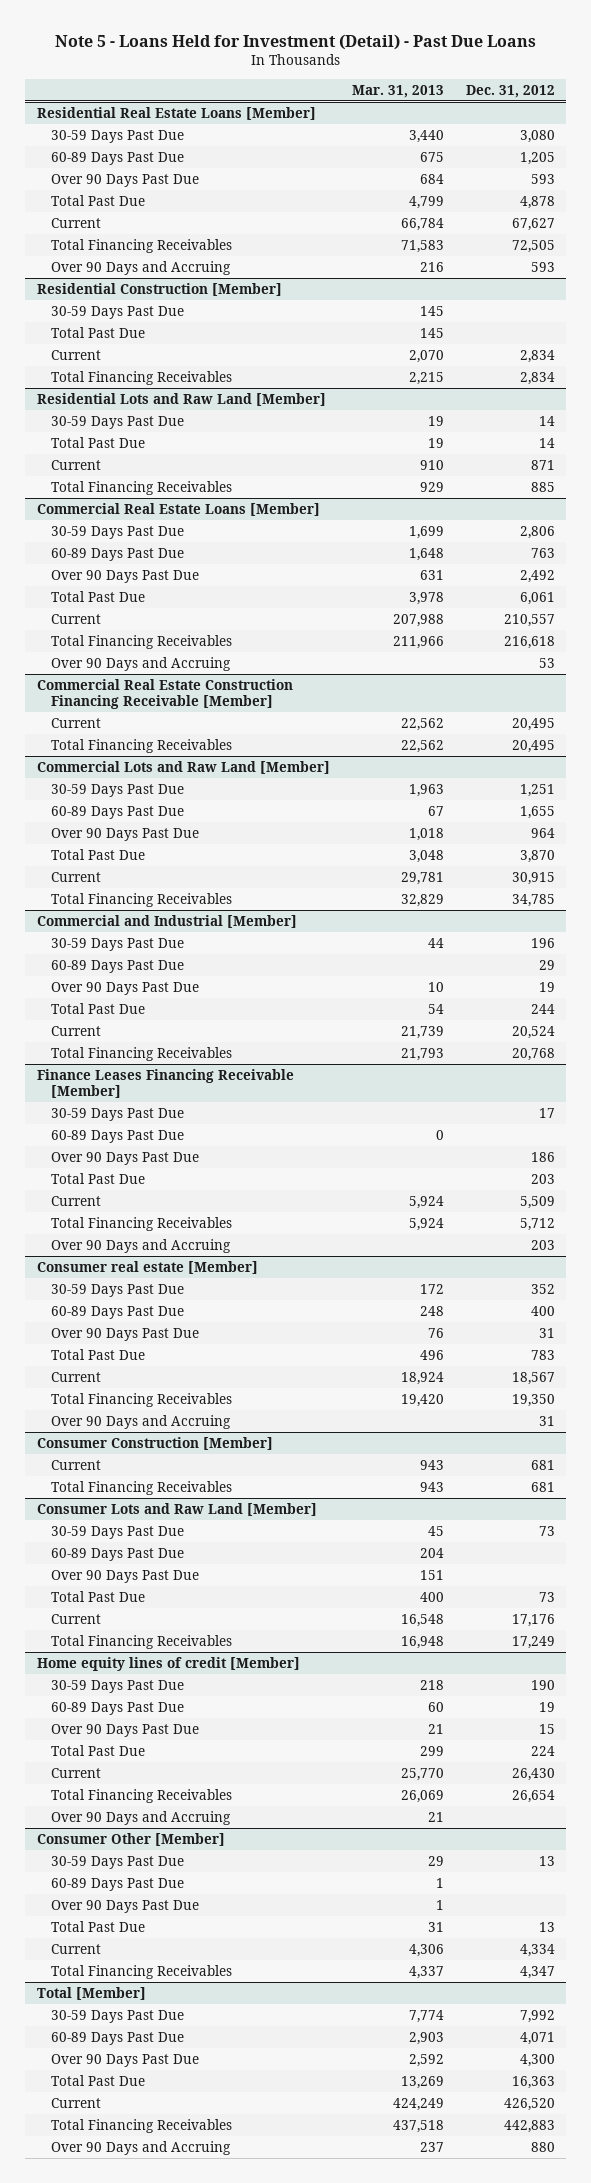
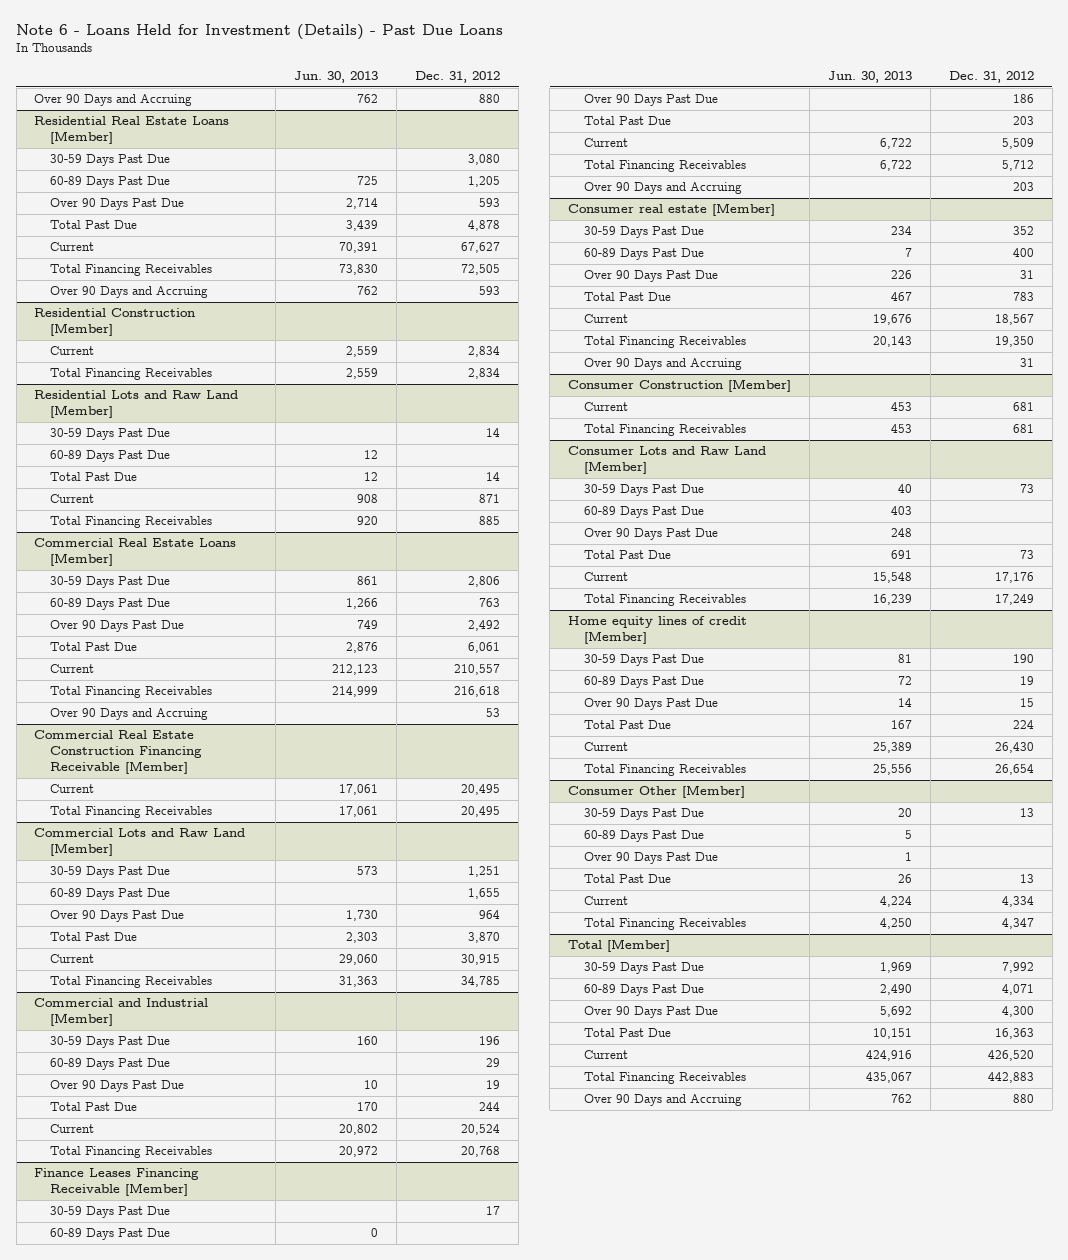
[54,33,536,50] Note 5 - Loans Held for Investment (Detail) - Past Due Loans -> [16,24,504,41] Note 6 - Loans Held for Investment (Details) - Past Due Loans
[351,84,444,98] Mar. 31, 2013 -> none
none -> [294,70,379,83] Jun. 30, 2013
none -> [34,94,193,107] Over 90 Days and Accruing
[50,305,184,319] 30-59 Days Past Due -> none
[50,326,145,338] Total Past Due -> none
none -> [50,450,171,463] 60-89 Days Past Due
[50,1810,231,1825] Over 90 Days and Accruing -> none

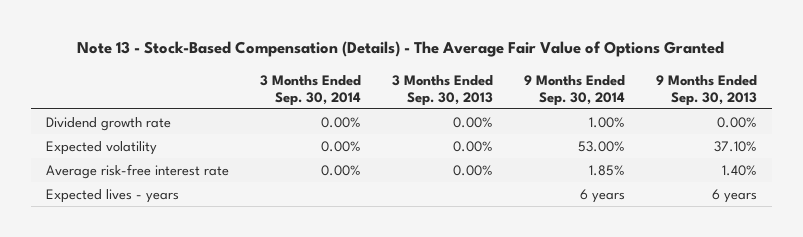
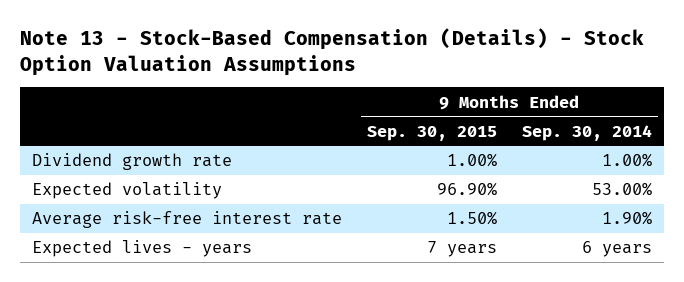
[77,41,725,58] Note 13 - Stock-Based Compensation (Details) - The Average Fair Value of Options Granted -> [19,28,644,76] Note 13 - Stock-Based Compensation (Details) - Stock Option Valuation Assumptions
[259,74,361,106] 3 Months Ended Sep. 30, 2014 -> none
[391,74,493,106] 3 Months Ended Sep. 30, 2013 -> none
[655,74,757,106] 9 Months Ended Sep. 30, 2013 -> none
none -> [367,125,498,141] Sep. 30, 2015
[588,164,625,176] 1.85% -> [601,211,652,226] 1.90%

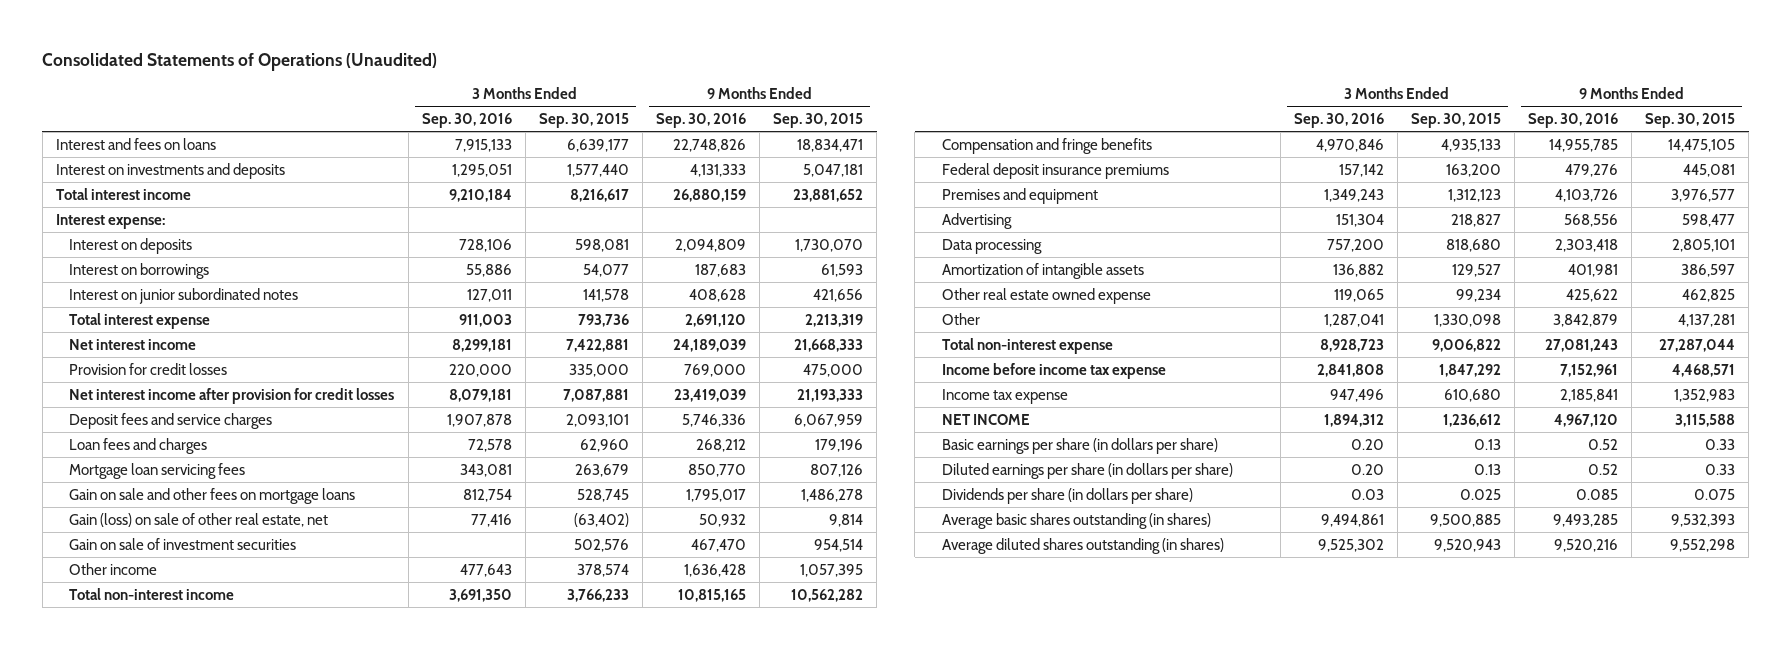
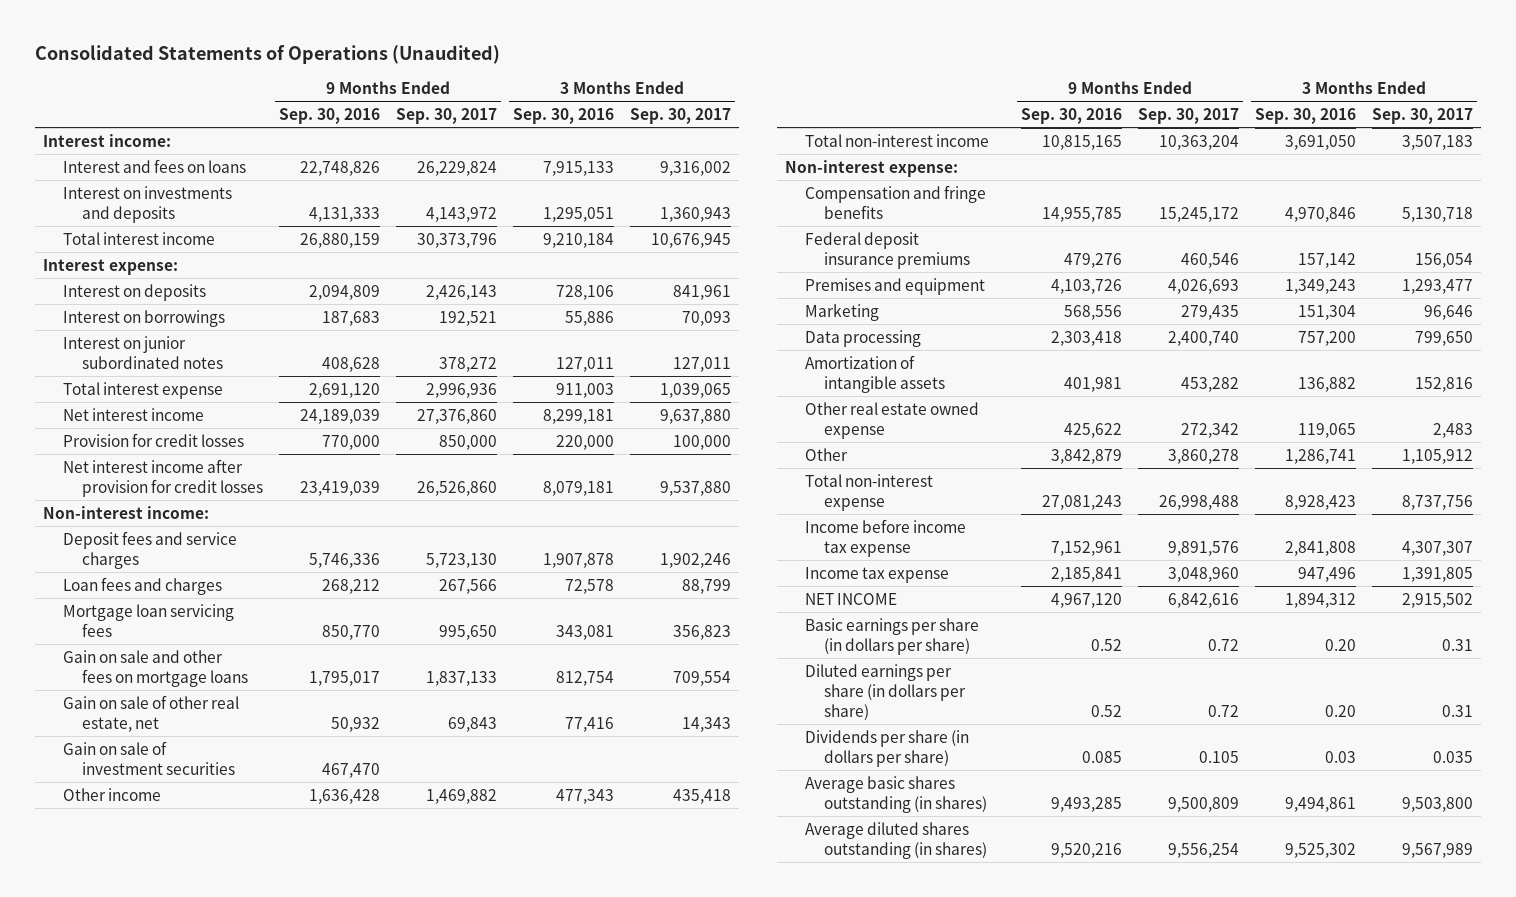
[538,113,629,129] Sep. 30, 2015 -> none
[773,113,864,129] Sep. 30, 2015 -> none
none -> [395,108,497,125] Sep. 30, 2017
none -> [629,108,731,125] Sep. 30, 2017
none -> [43,133,172,147] Interest income:
[684,363,747,377] 769,000 -> [321,434,380,450] 770,000
none -> [43,505,210,519] Non-interest income:
[69,512,329,527] Gain (loss) on sale of other real estate, net -> [62,694,239,732] Gain on sale of other real estate, net
[459,563,512,577] 477,643 -> [555,788,614,804] 477,343
[448,588,512,602] 3,691,350 -> [1284,134,1356,150] 3,691,050
none -> [785,159,959,177] Non-interest expense:
[941,212,1012,229] Advertising -> [804,303,879,321] Marketing
[1323,313,1384,327] 1,287,041 -> [1284,448,1356,464] 1,286,741
[1319,338,1384,352] 8,928,723 -> [1284,494,1356,510] 8,928,423

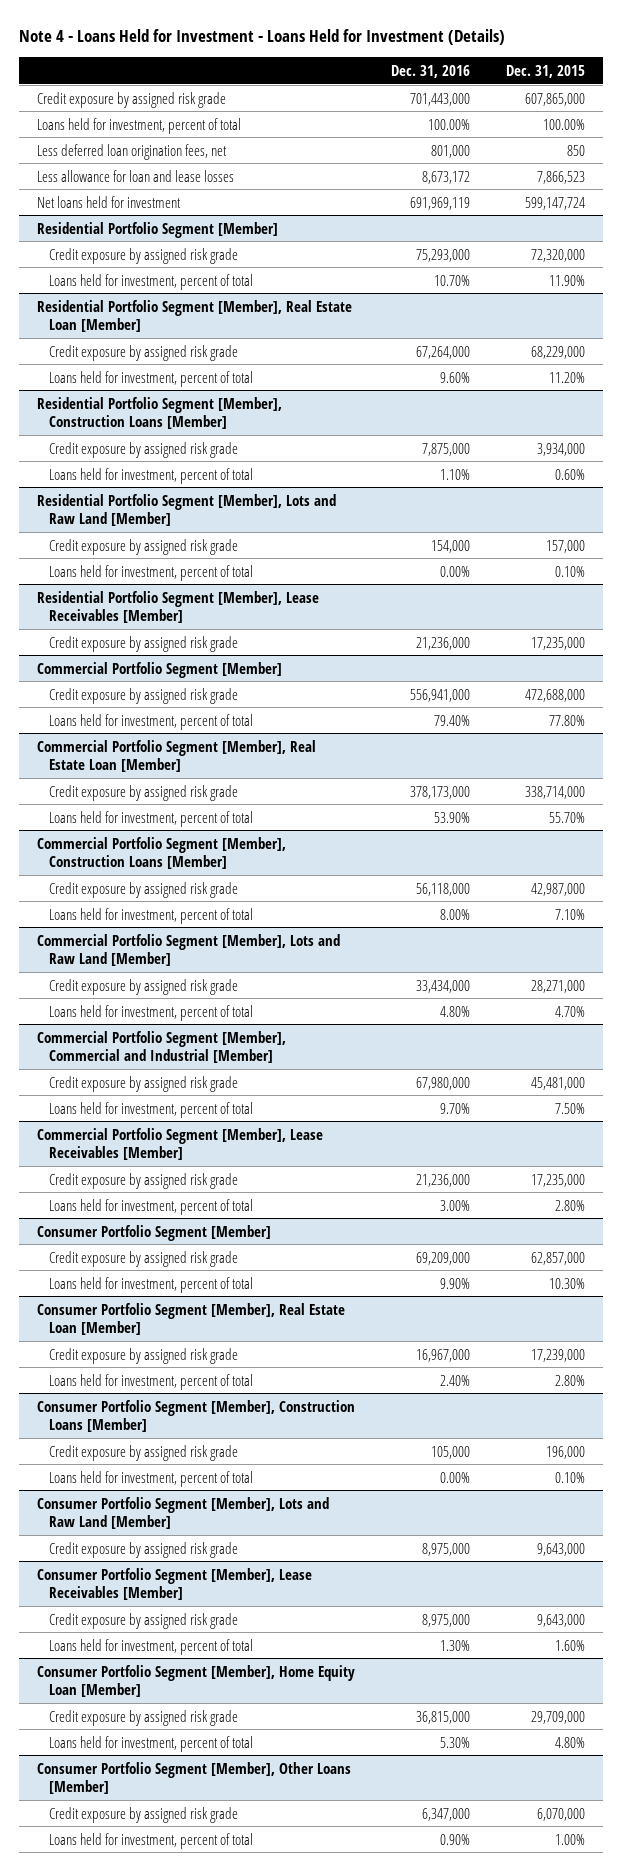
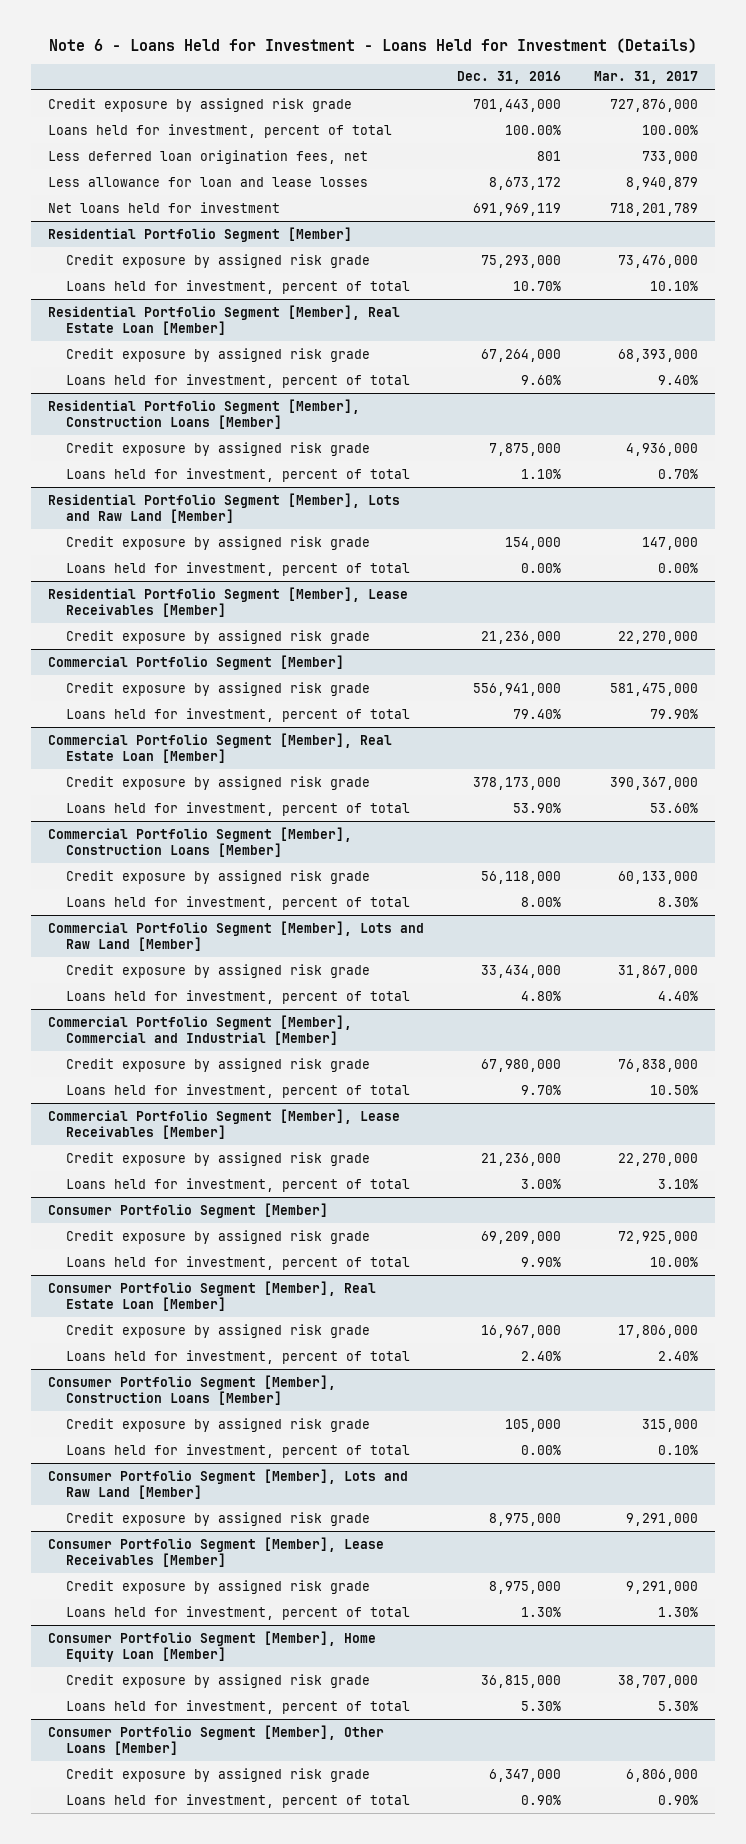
[19,29,506,46] Note 4 - Loans Held for Investment - Loans Held for Investment (Details) -> [49,38,698,54] Note 6 - Loans Held for Investment - Loans Held for Investment (Details)
[505,64,585,78] Dec. 31, 2015 -> none
none -> [594,71,699,85] Mar. 31, 2017
[430,144,470,158] 801,000 -> [537,150,562,161] 801

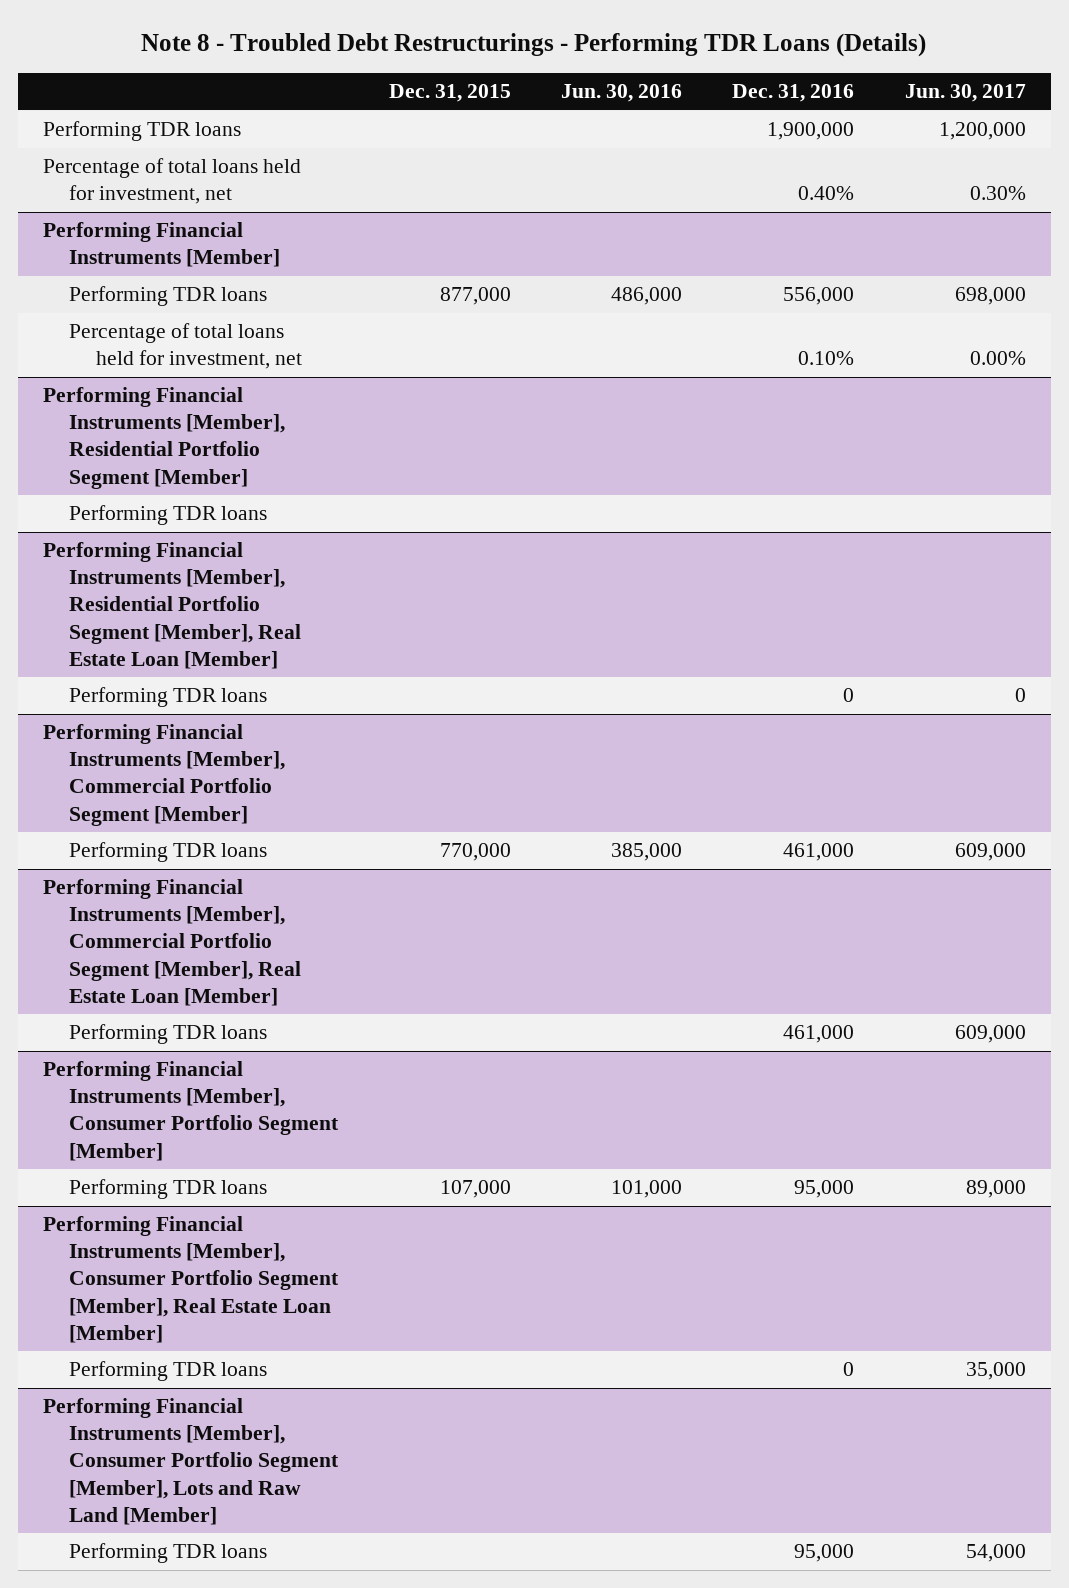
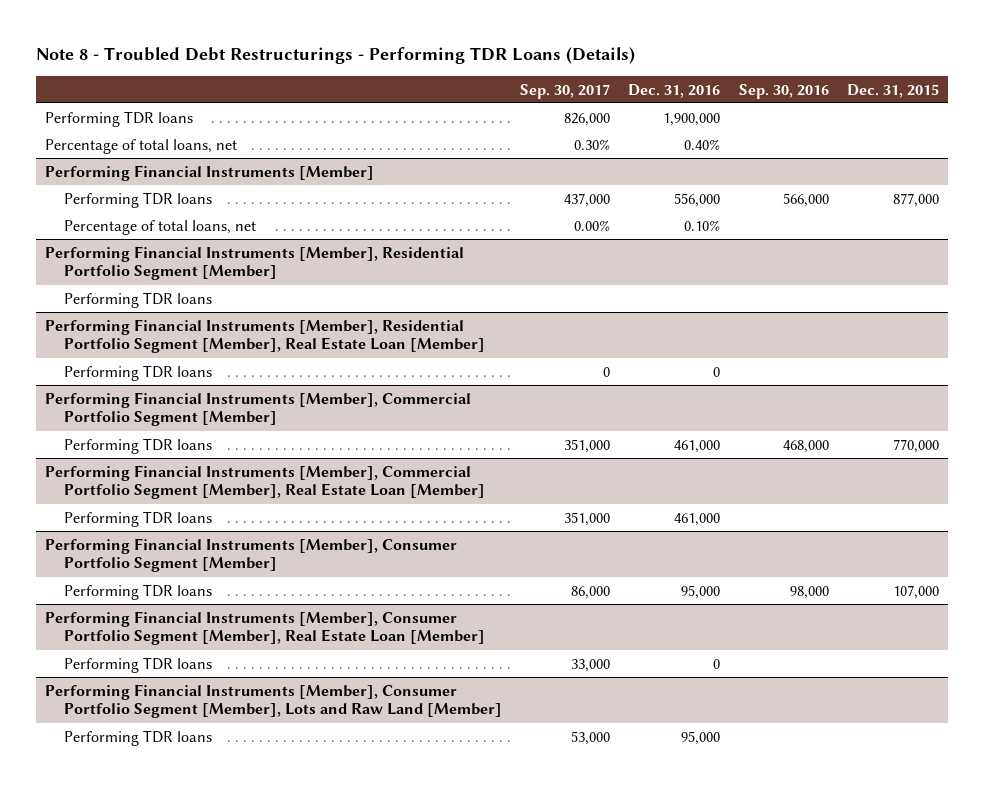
[561,84,683,103] Jun. 30, 2016 -> none
[904,84,1026,103] Jun. 30, 2017 -> none
none -> [520,83,611,99] Sep. 30, 2017
none -> [738,83,829,99] Sep. 30, 2016
[43,158,302,205] Percentage of total loans held for investment, net -> [44,138,237,154] Percentage of total loans, net
[69,323,302,370] Percentage of total loans held for investment, net -> [64,219,257,235] Percentage of total loans, net

